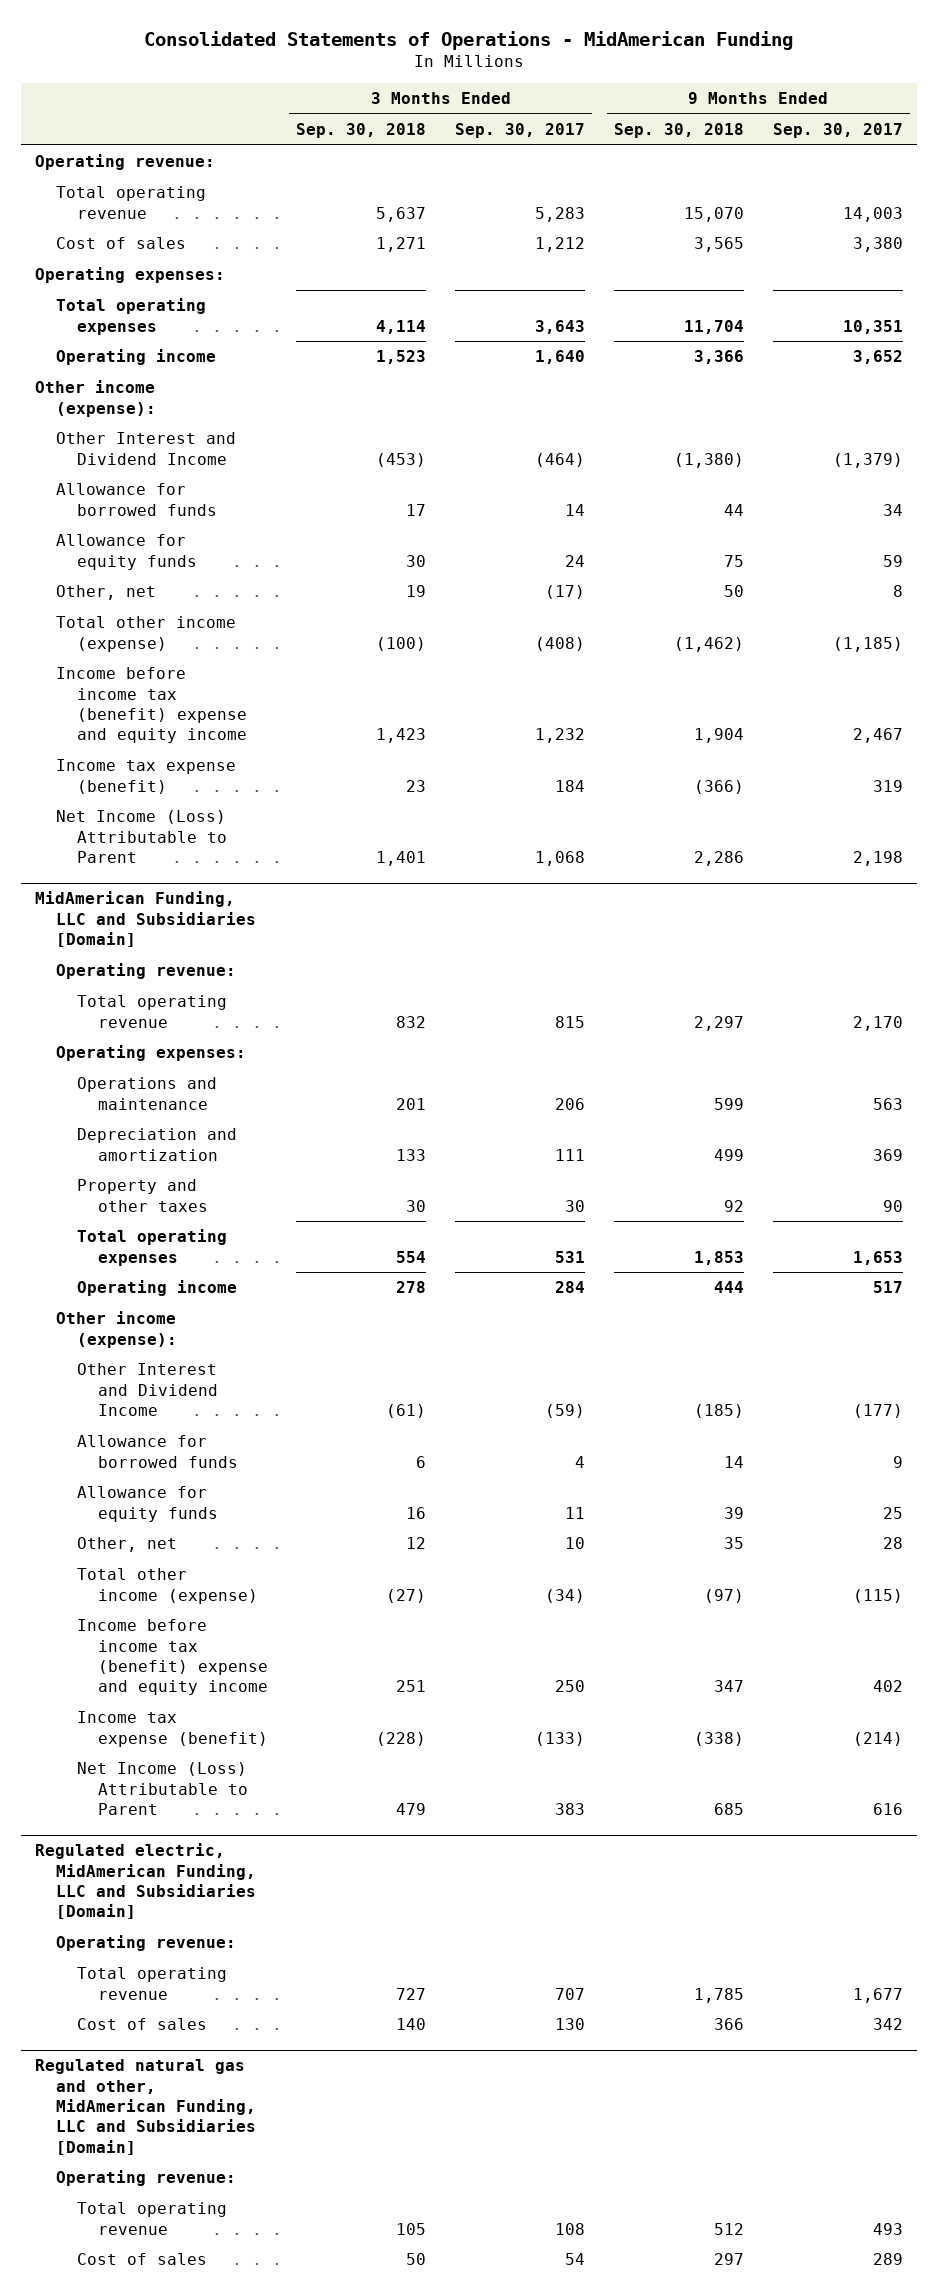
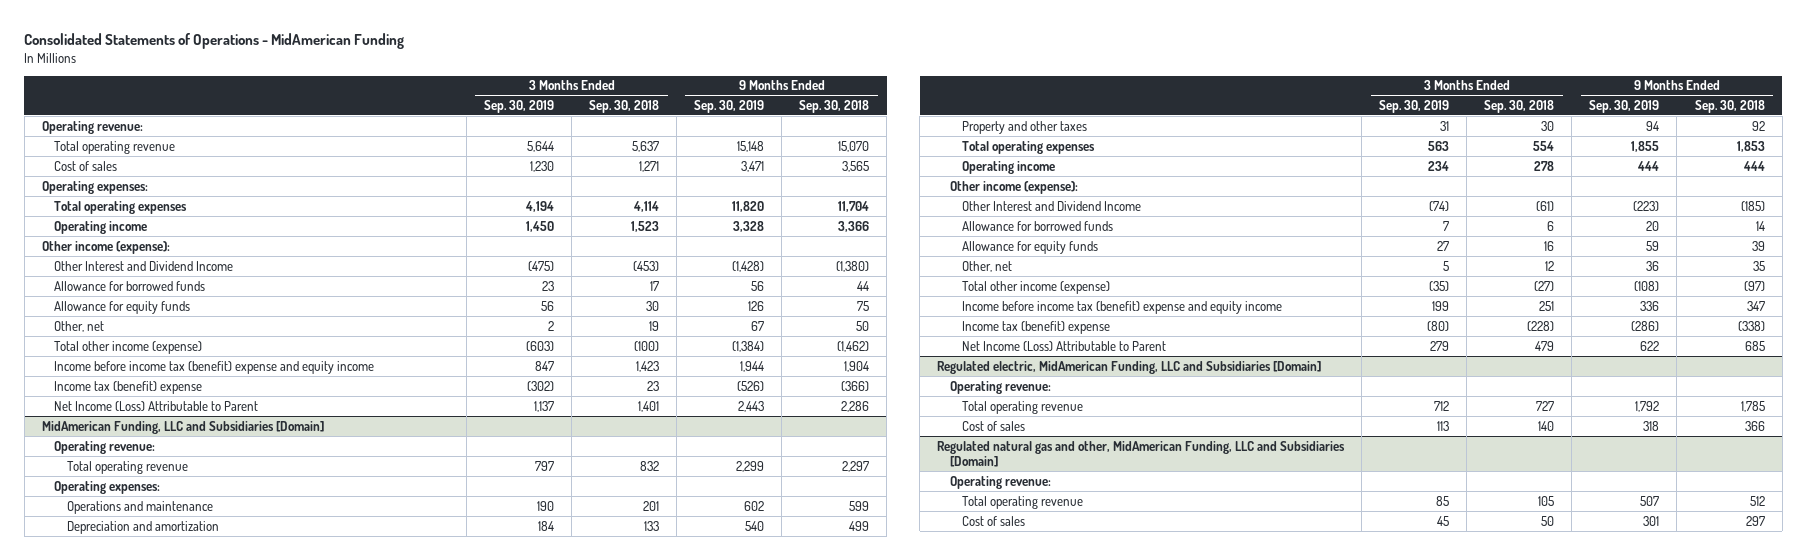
[455,123,586,139] Sep. 30, 2017 -> none
[772,123,903,139] Sep. 30, 2017 -> none
none -> [484,99,555,113] Sep. 30, 2019
none -> [694,99,765,113] Sep. 30, 2019
[56,759,237,794] Income tax expense (benefit) -> [54,380,203,394] Income tax (benefit) expense
[76,1711,268,1747] Income tax expense (benefit) -> [961,320,1110,334] Income tax (benefit) expense

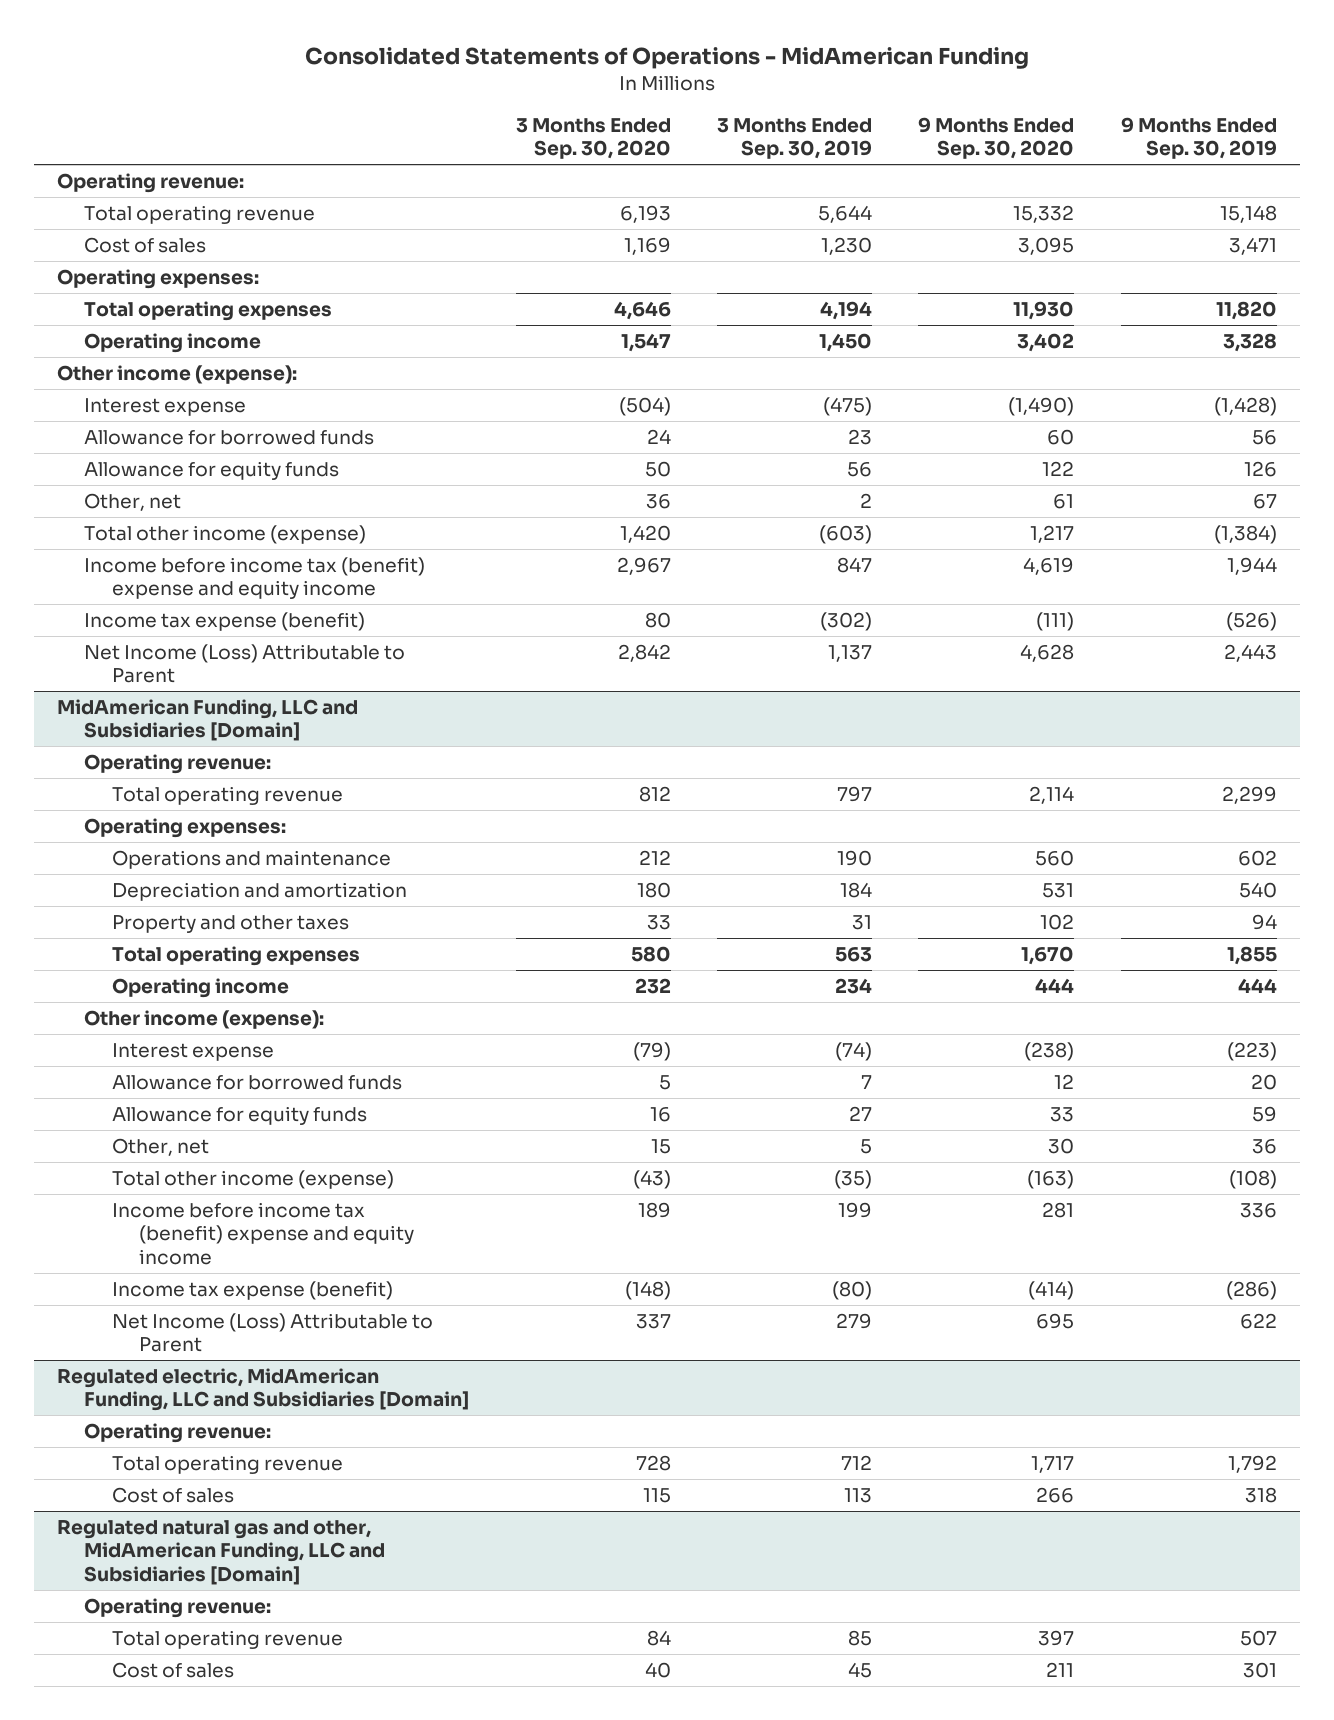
[589,99,660,113] Sep. 30, 2018 -> none
[799,99,870,113] Sep. 30, 2018 -> none
none -> [515,117,671,160] 3 Months Ended Sep. 30, 2020
none -> [918,116,1075,160] 9 Months Ended Sep. 30, 2020
[54,260,234,271] Other Interest and Dividend Income -> [84,398,247,417] Interest expense
[54,380,203,394] Income tax (benefit) expense -> [84,612,366,632] Income tax expense (benefit)
[961,200,1141,211] Other Interest and Dividend Income -> [111,1043,274,1062] Interest expense
[961,320,1110,334] Income tax (benefit) expense -> [111,1281,393,1301] Income tax expense (benefit)

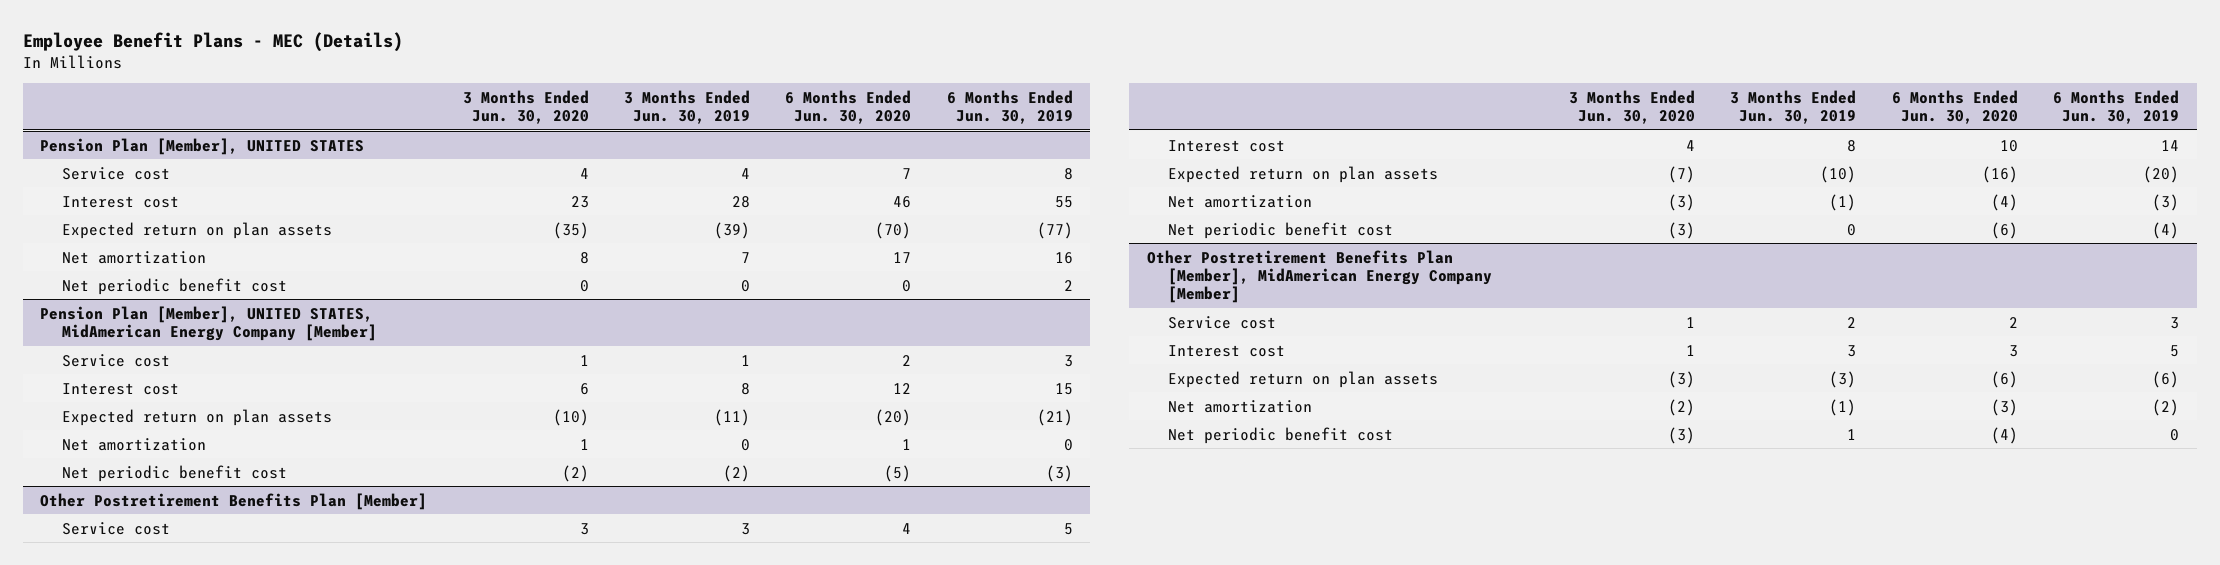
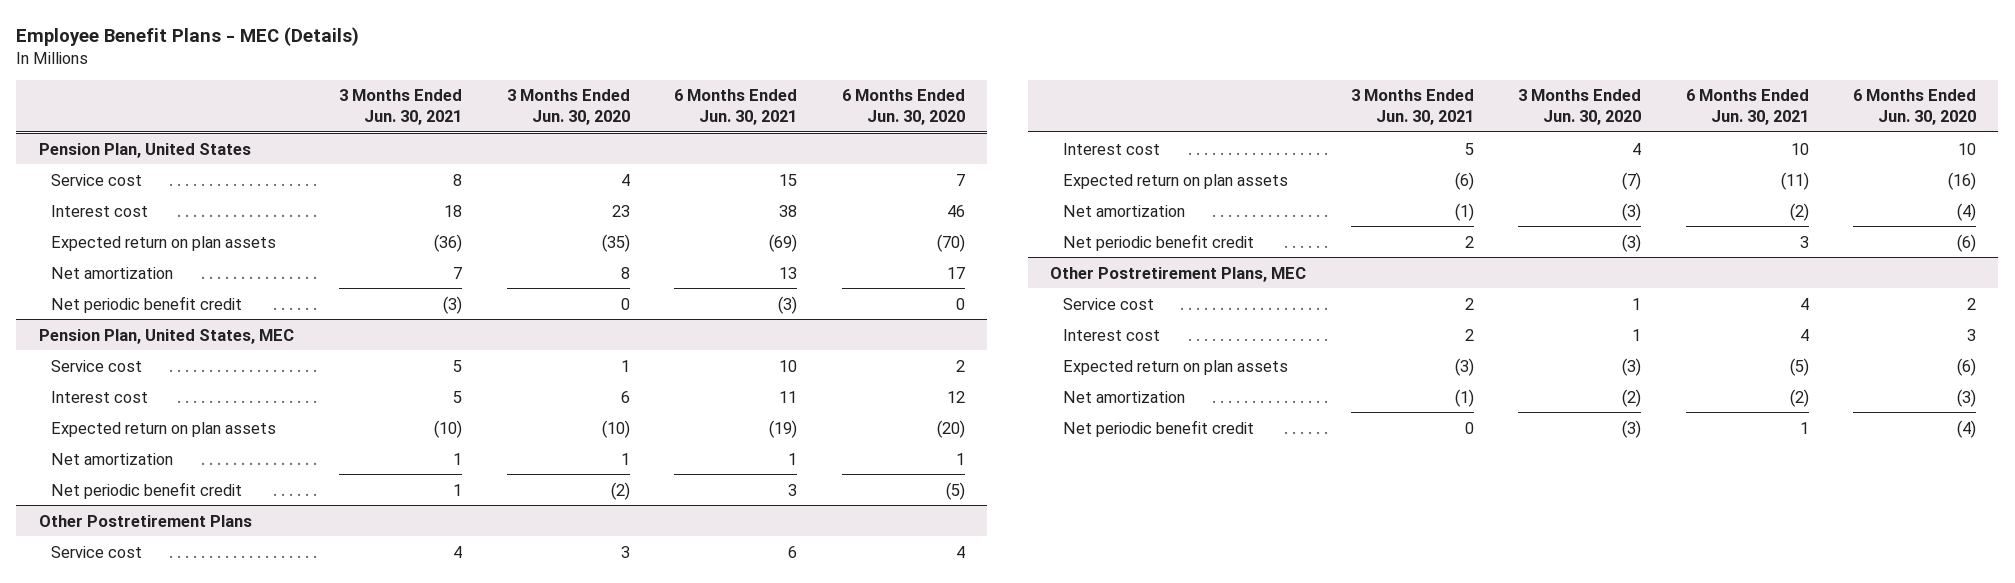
[624,89,751,124] 3 Months Ended Jun. 30, 2019 -> none
[946,89,1073,124] 6 Months Ended Jun. 30, 2019 -> none
none -> [339,89,463,125] 3 Months Ended Jun. 30, 2021
none -> [674,89,798,125] 6 Months Ended Jun. 30, 2021
[40,137,365,155] Pension Plan [Member], UNITED STATES -> [38,142,251,158] Pension Plan, United States
[40,305,377,342] Pension Plan [Member], UNITED STATES, MidAmerican Energy Company [Member] -> none
[61,277,287,295] Net periodic benefit cost -> [51,295,243,313] Net periodic benefit credit
none -> [38,328,294,344] Pension Plan, United States, MEC
[61,464,287,482] Net periodic benefit cost -> [51,481,243,499] Net periodic benefit credit
[40,492,428,510] Other Postretirement Benefits Plan [Member] -> [38,514,252,527] Other Postretirement Plans
[1146,249,1493,304] Other Postretirement Benefits Plan [Member], MidAmerican Energy Company [Member] -> none
[1168,221,1394,239] Net periodic benefit cost -> [1062,233,1254,251] Net periodic benefit credit
none -> [1050,266,1307,282] Other Postretirement Plans, MEC
[1168,426,1394,444] Net periodic benefit cost -> [1062,419,1254,437] Net periodic benefit credit

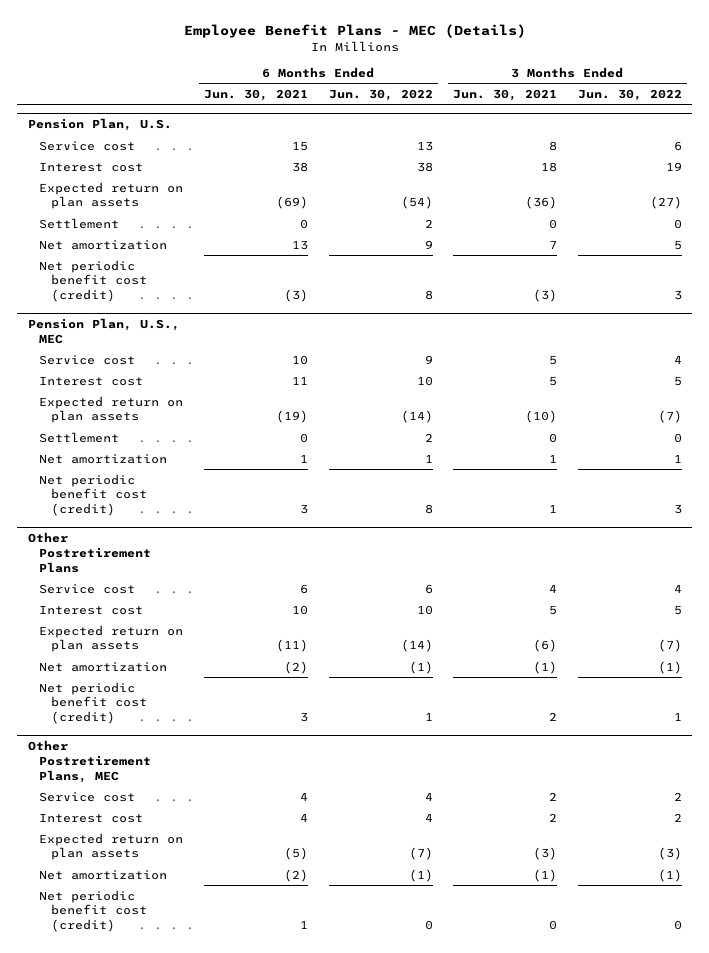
[506,89,630,125] 3 Months Ended Jun. 30, 2020 -> none
[841,89,965,125] 6 Months Ended Jun. 30, 2020 -> none
none -> [328,89,433,102] Jun. 30, 2022
none -> [577,89,682,102] Jun. 30, 2022
[38,142,251,158] Pension Plan, United States -> none
none -> [27,118,172,132] Pension Plan, U.S.
none -> [39,217,120,229] Settlement
[38,328,294,344] Pension Plan, United States, MEC -> none
[51,295,243,313] Net periodic benefit credit -> [39,259,148,303] Net periodic benefit cost (credit)
none -> [27,318,180,344] Pension Plan, U.S., MEC
none -> [39,431,120,443] Settlement
[51,481,243,499] Net periodic benefit credit -> [39,473,148,517] Net periodic benefit cost (credit)
[1062,233,1254,251] Net periodic benefit credit -> [39,681,148,725] Net periodic benefit cost (credit)
[1062,419,1254,437] Net periodic benefit credit -> [39,889,148,933] Net periodic benefit cost (credit)

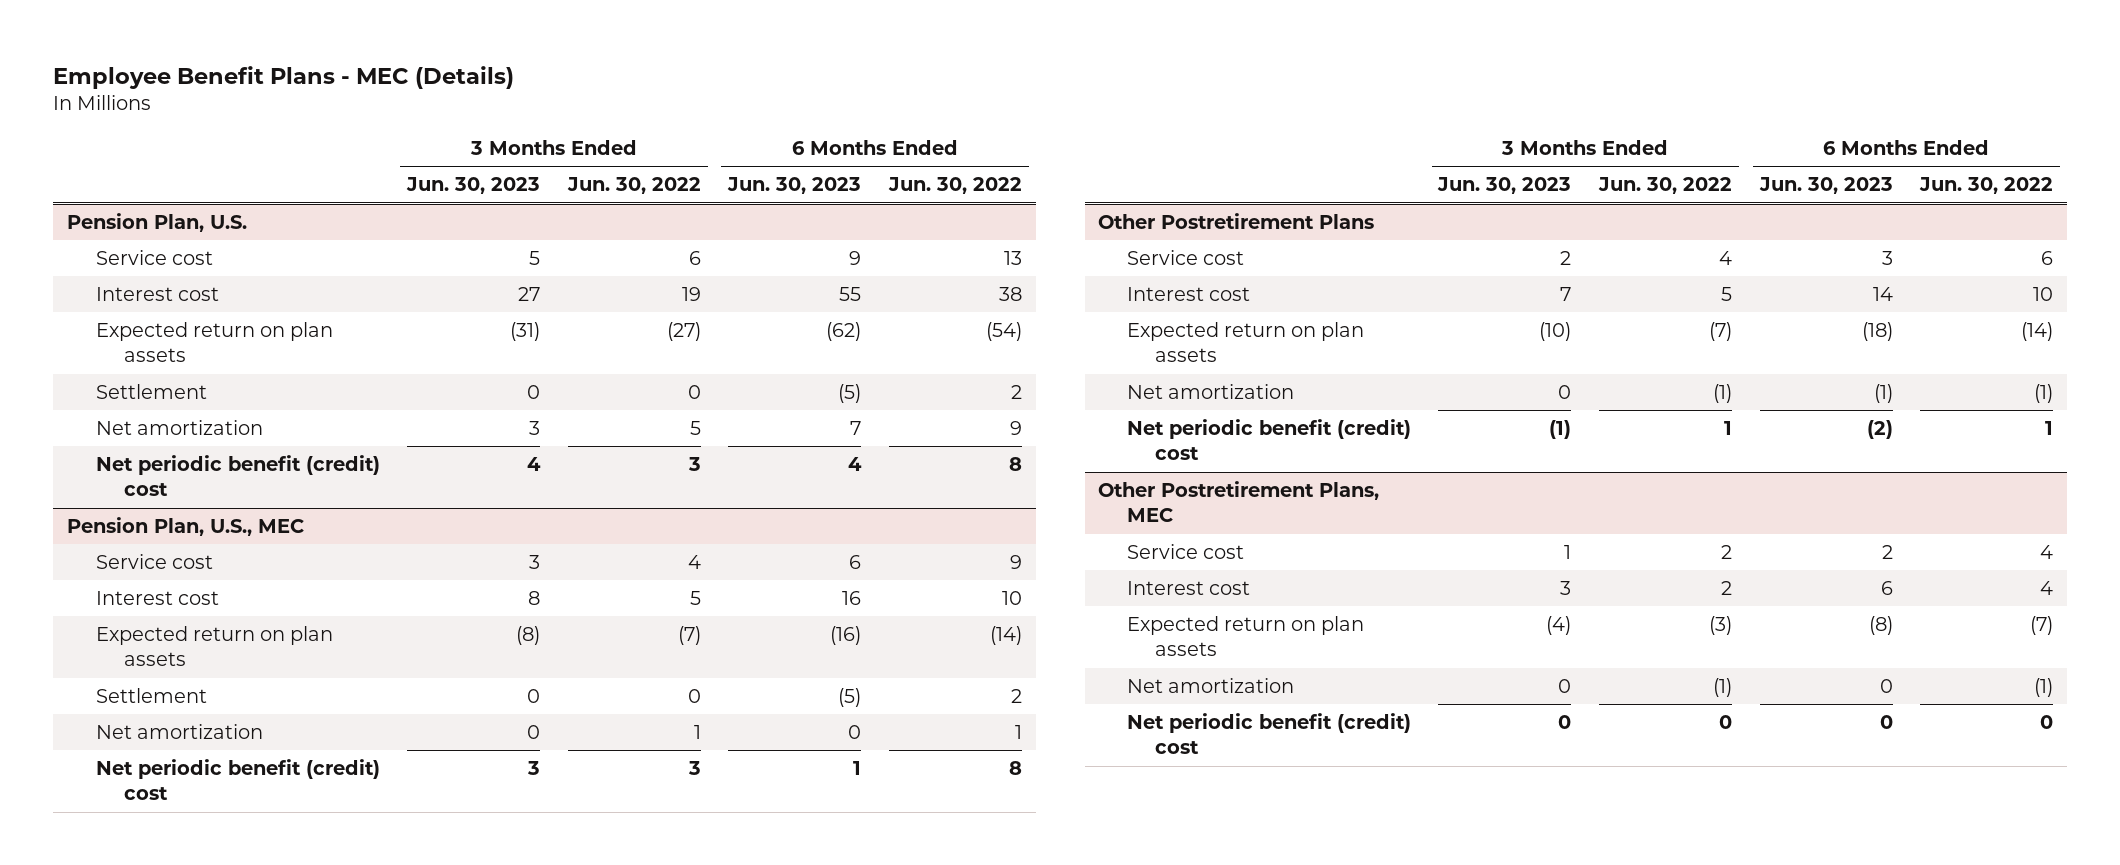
[203,89,308,102] Jun. 30, 2021 -> none
[453,89,558,102] Jun. 30, 2021 -> none
none -> [406,177,541,195] Jun. 30, 2023
none -> [727,177,862,195] Jun. 30, 2023
[39,259,148,303] Net periodic benefit cost (credit) -> [95,455,380,497] Net periodic benefit (credit) cost
[39,473,148,517] Net periodic benefit cost (credit) -> [95,759,380,801] Net periodic benefit (credit) cost
[39,681,148,725] Net periodic benefit cost (credit) -> [1126,419,1411,461] Net periodic benefit (credit) cost
[39,889,148,933] Net periodic benefit cost (credit) -> [1126,713,1411,755] Net periodic benefit (credit) cost

